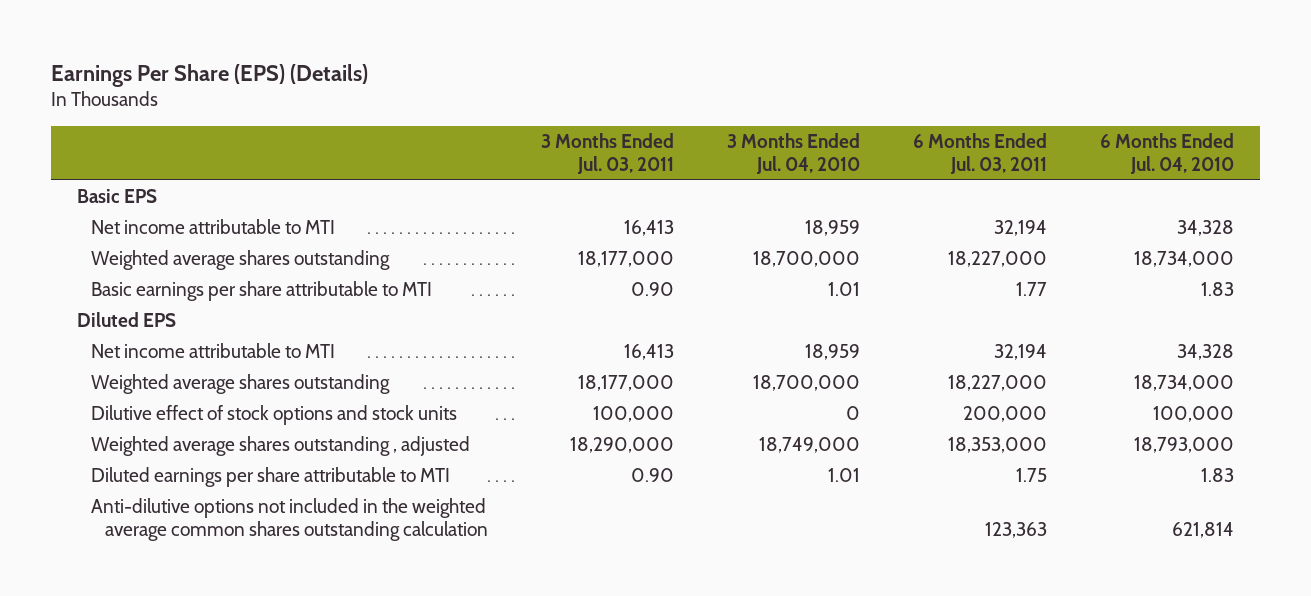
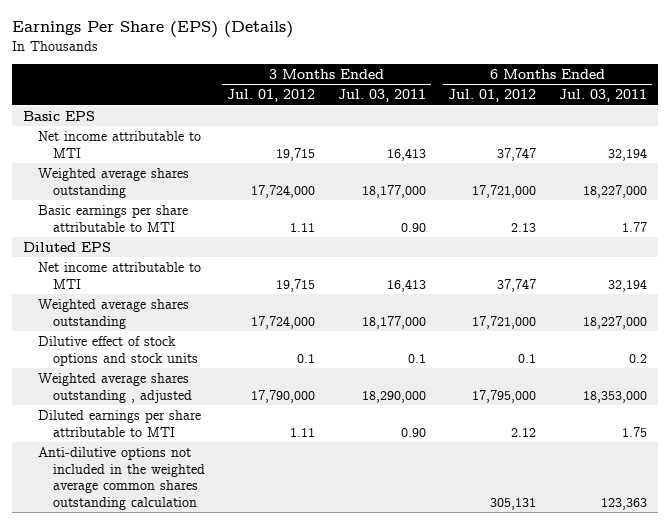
[726,132,860,174] 3 Months Ended Jul. 04, 2010 -> none
[1099,132,1234,174] 6 Months Ended Jul. 04, 2010 -> none
none -> [227,89,316,103] Jul. 01, 2012
none -> [448,89,537,103] Jul. 01, 2012
[593,405,675,422] 100,000 -> [407,353,426,363] 0.1
[962,405,1047,422] 200,000 -> [628,353,647,363] 0.2

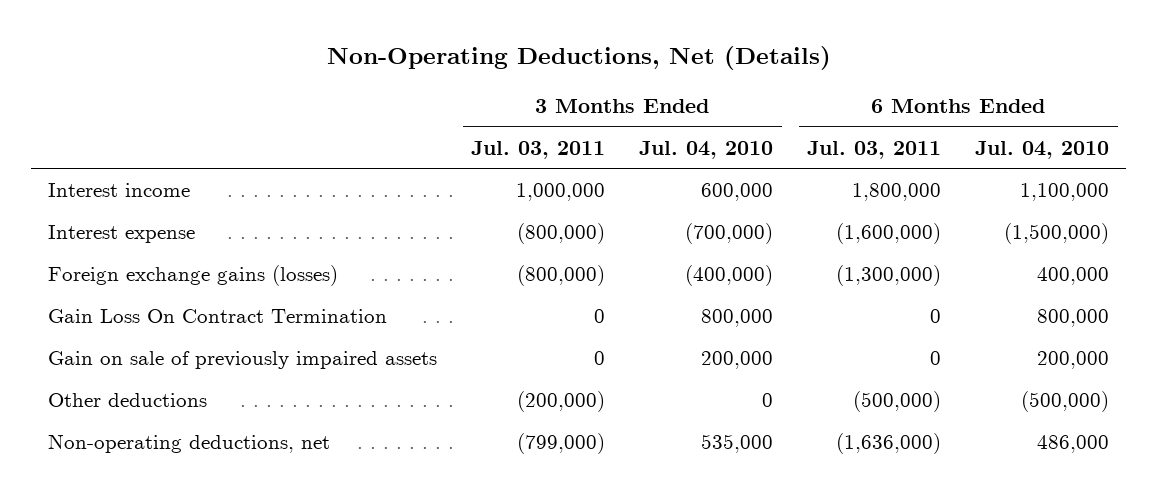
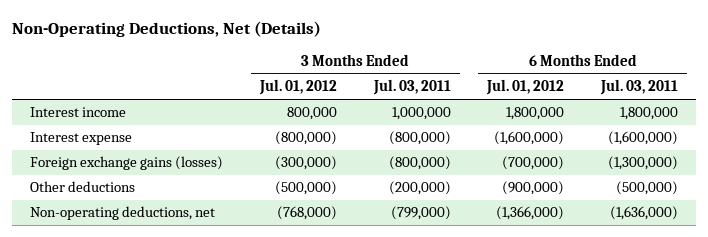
[639,140,774,159] Jul. 04, 2010 -> none
[975,140,1110,159] Jul. 04, 2010 -> none
none -> [258,79,337,96] Jul. 01, 2012
none -> [486,79,565,96] Jul. 01, 2012
[48,309,388,324] Gain Loss On Contract Termination -> none
[48,351,438,370] Gain on sale of previously impaired assets -> none

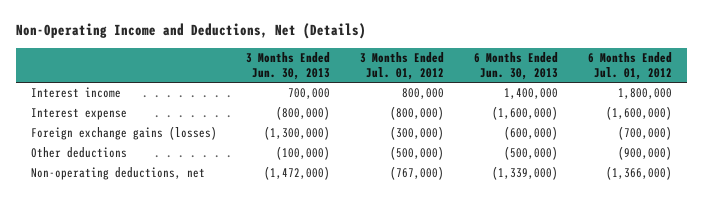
[12,21,322,38] Non-Operating Deductions, Net (Details) -> [15,23,366,40] Non-Operating Income and Deductions, Net (Details)
[372,79,451,96] Jul. 03, 2011 -> none
[599,79,678,96] Jul. 03, 2011 -> none
none -> [246,52,331,80] 3 Months Ended Jun. 30, 2013
none -> [473,52,558,80] 6 Months Ended Jun. 30, 2013
[276,206,337,221] (768,000) -> [390,166,445,181] (767,000)

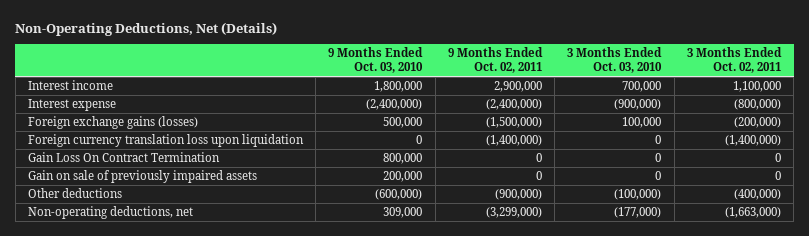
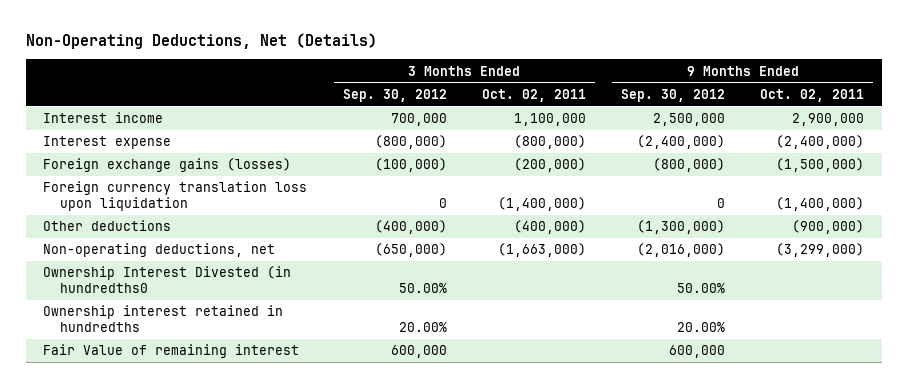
[328,46,424,74] 9 Months Ended Oct. 03, 2010 -> none
[567,46,663,74] 3 Months Ended Oct. 03, 2010 -> none
none -> [342,89,447,103] Sep. 30, 2012
none -> [621,89,726,103] Sep. 30, 2012
[27,152,220,163] Gain Loss On Contract Termination -> none
[27,170,257,184] Gain on sale of previously impaired assets -> none
none -> [43,266,292,293] Ownership Interest Divested (in hundredths0
none -> [43,305,284,332] Ownership interest retained in hundredths
none -> [43,344,300,359] Fair Value of remaining interest

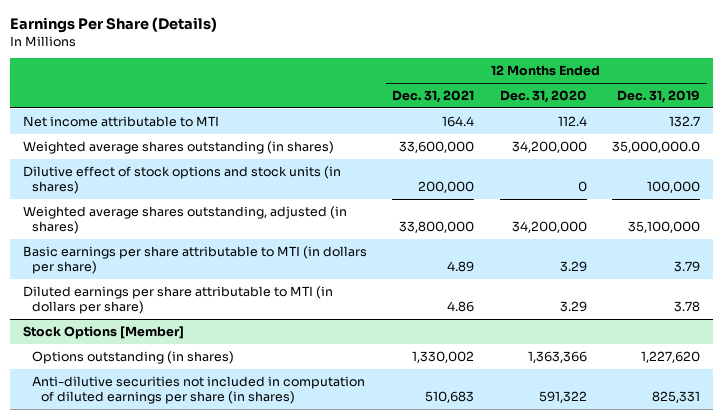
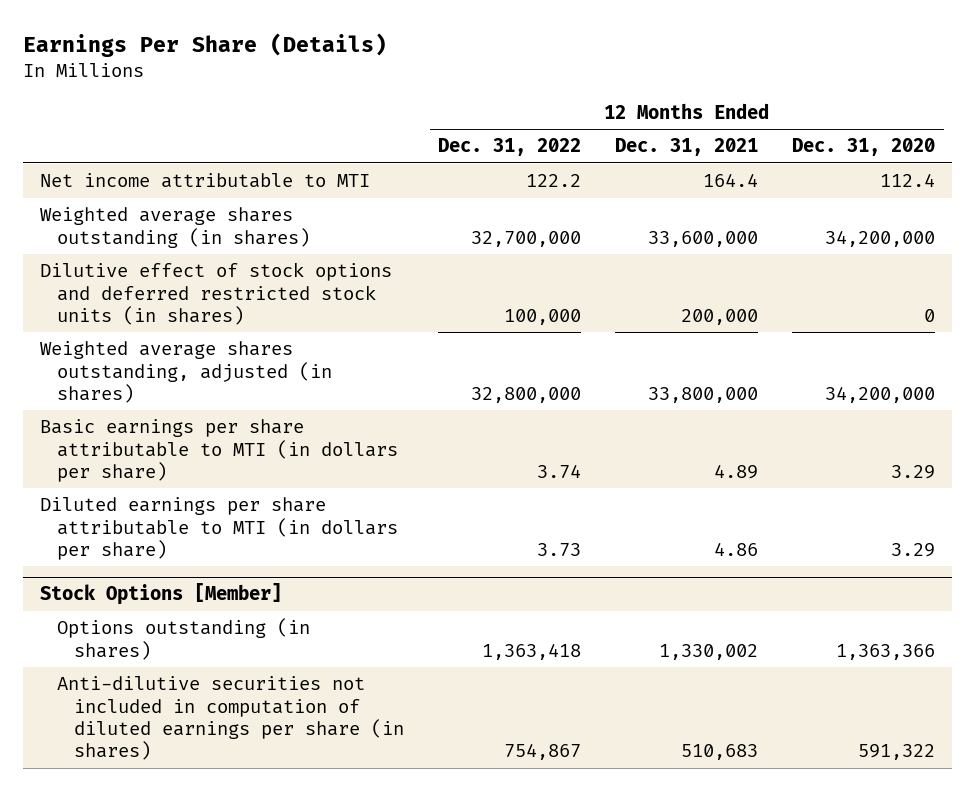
[617,90,701,104] Dec. 31, 2019 -> none
none -> [438,138,582,157] Dec. 31, 2022
[22,165,341,195] Dilutive effect of stock options and stock units (in shares) -> [40,262,393,326] Dilutive effect of stock options and deferred restricted stock units (in shares)

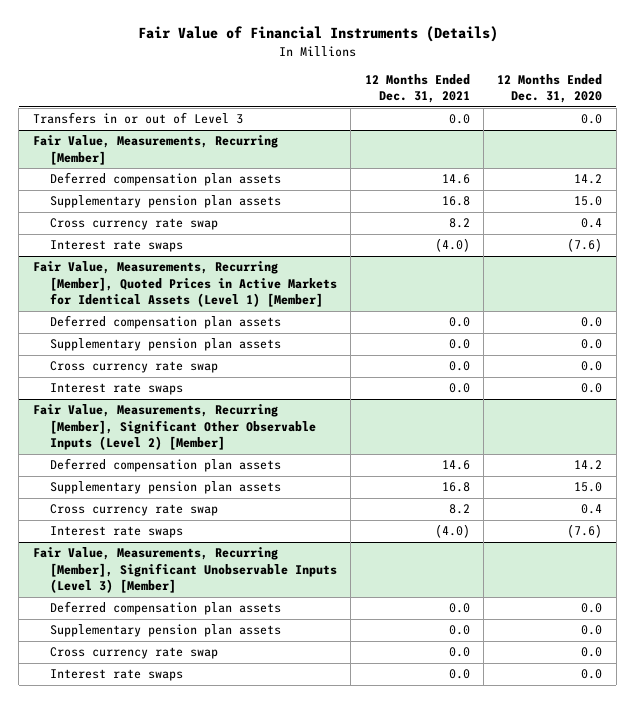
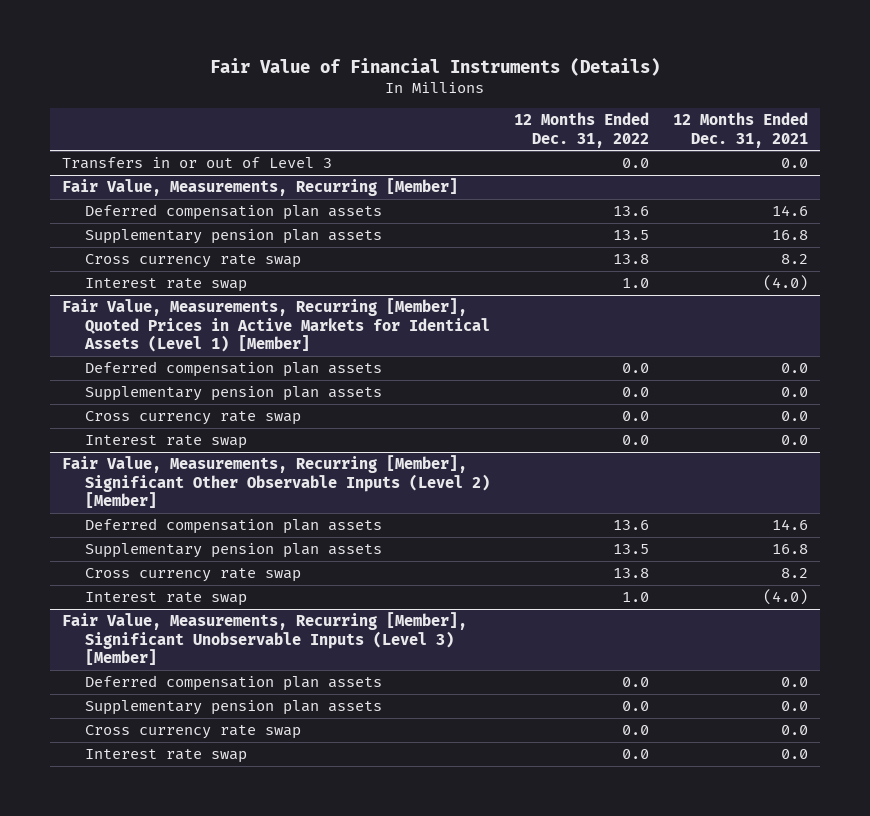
[497,73,603,104] 12 Months Ended Dec. 31, 2020 -> none
none -> [513,112,649,148] 12 Months Ended Dec. 31, 2022
[49,240,183,253] Interest rate swaps -> [84,278,247,293] Interest rate swap
[49,383,183,396] Interest rate swaps -> [84,435,247,450] Interest rate swap
[49,526,183,539] Interest rate swaps -> [84,592,247,607] Interest rate swap
[49,669,183,682] Interest rate swaps -> [84,749,247,764] Interest rate swap

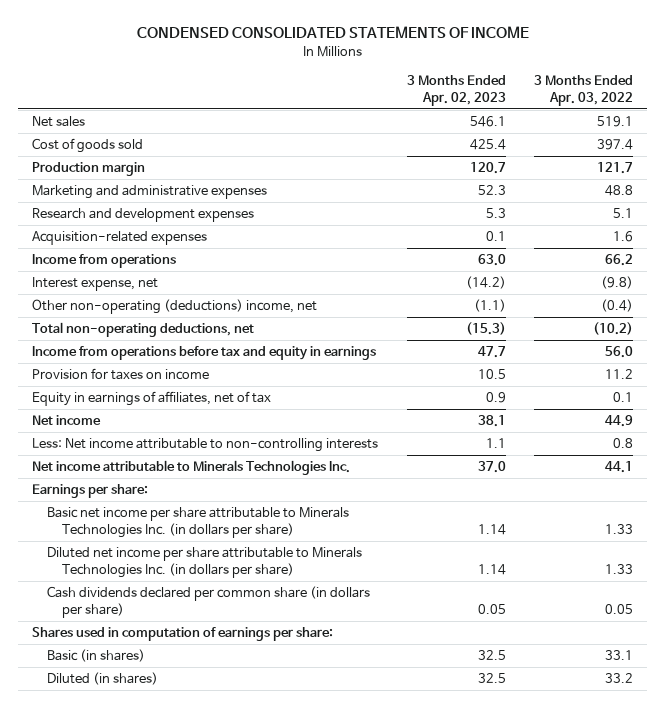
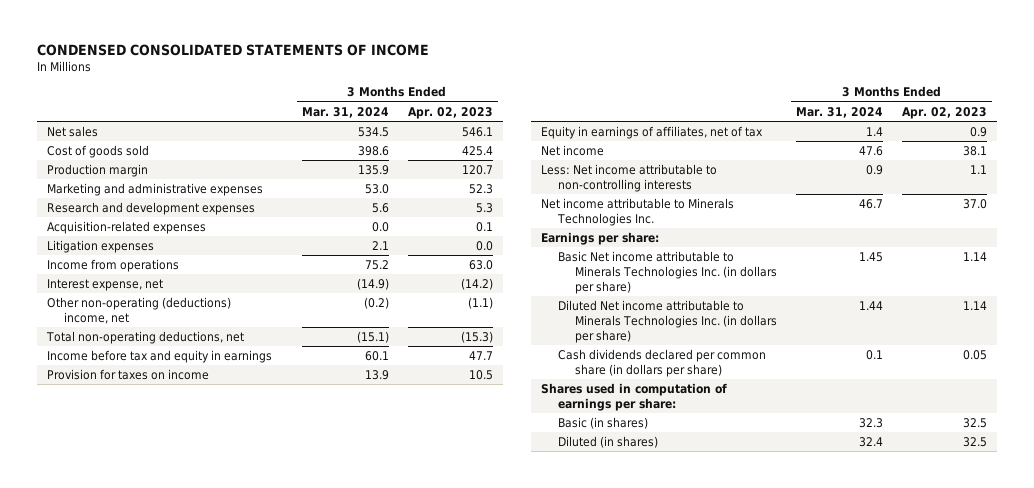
[533,75,633,106] 3 Months Ended Apr. 03, 2022 -> none
none -> [301,106,389,118] Mar. 31, 2024
none -> [46,239,154,253] Litigation expenses
[32,346,377,361] Income from operations before tax and equity in earnings -> [46,349,272,363] Income before tax and equity in earnings
[47,507,350,538] Basic net income per share attributable to Minerals Technologies Inc. (in dollars per share) -> [558,250,777,294] Basic Net income attributable to Minerals Technologies Inc. (in dollars per share)
[47,547,363,578] Diluted net income per share attributable to Minerals Technologies Inc. (in dollars per share) -> [558,299,777,343] Diluted Net income attributable to Minerals Technologies Inc. (in dollars per share)

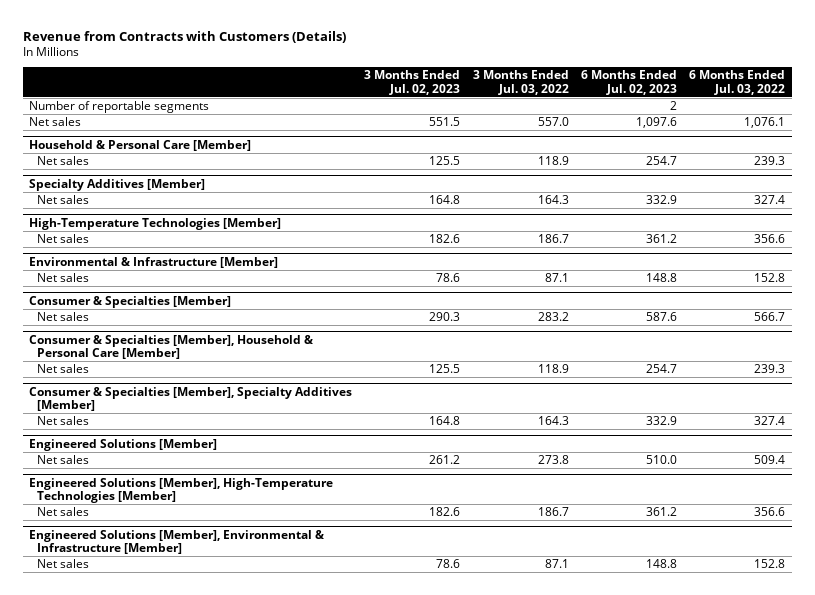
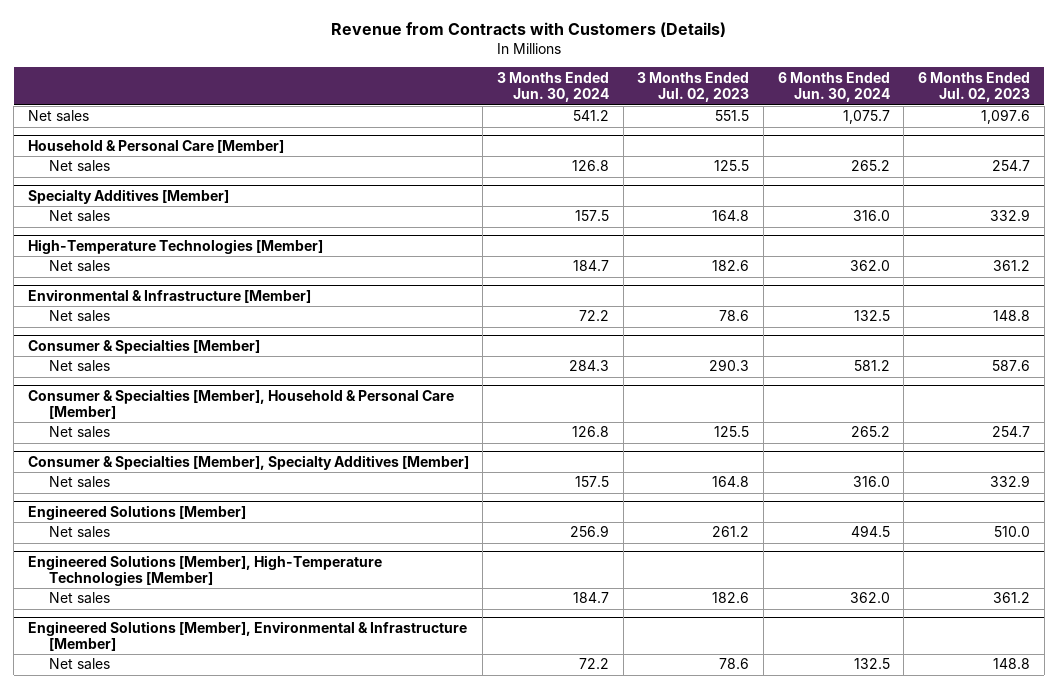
[472,70,569,95] 3 Months Ended Jul. 03, 2022 -> none
[689,70,786,95] 6 Months Ended Jul. 03, 2022 -> none
none -> [497,71,610,103] 3 Months Ended Jun. 30, 2024
none -> [777,71,890,103] 6 Months Ended Jun. 30, 2024
[29,101,210,114] Number of reportable segments -> none

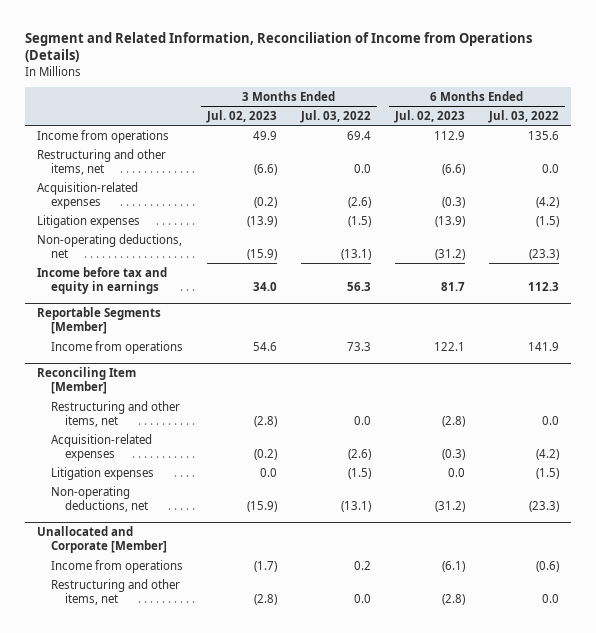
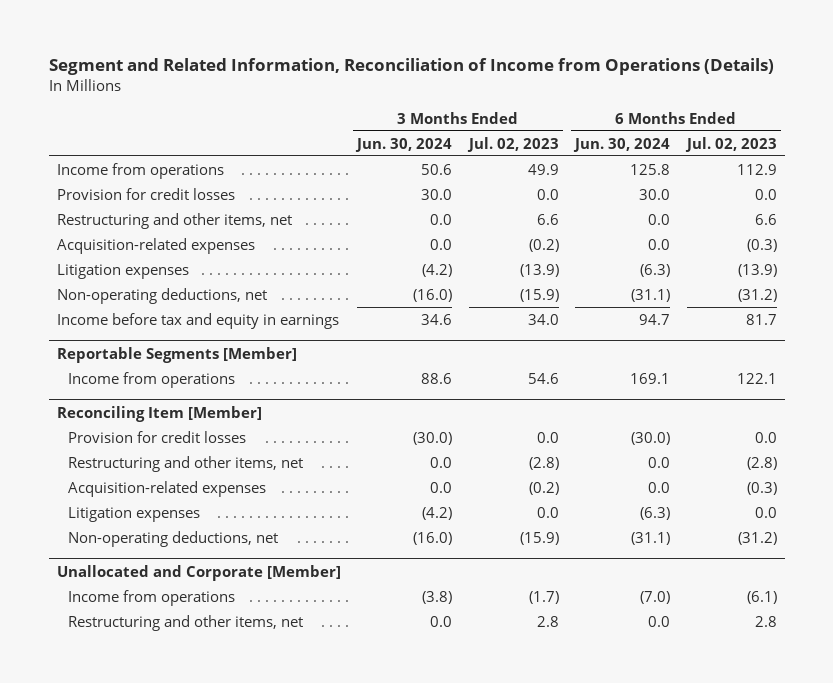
[300,109,372,123] Jul. 03, 2022 -> none
[488,109,560,123] Jul. 03, 2022 -> none
none -> [355,137,453,152] Jun. 30, 2024
none -> [573,137,671,152] Jun. 30, 2024
none -> [56,187,235,200] Provision for credit losses
[254,164,278,176] (6.6) -> [536,213,559,225] 6.6
[442,164,466,176] (6.6) -> [754,213,777,225] 6.6
none -> [68,430,247,443] Provision for credit losses
[254,594,278,606] (2.8) -> [536,615,559,627] 2.8
[442,594,466,606] (2.8) -> [754,615,777,627] 2.8

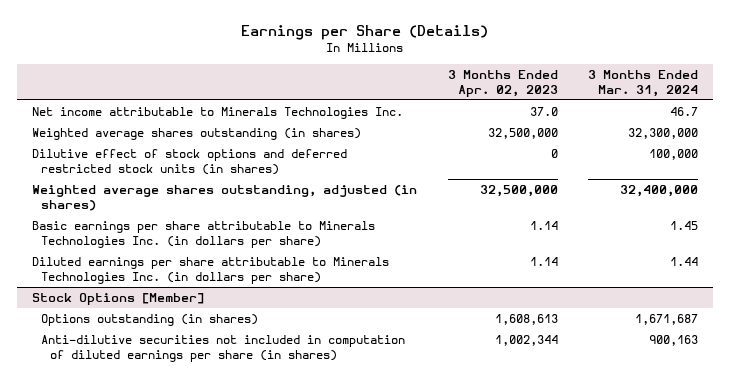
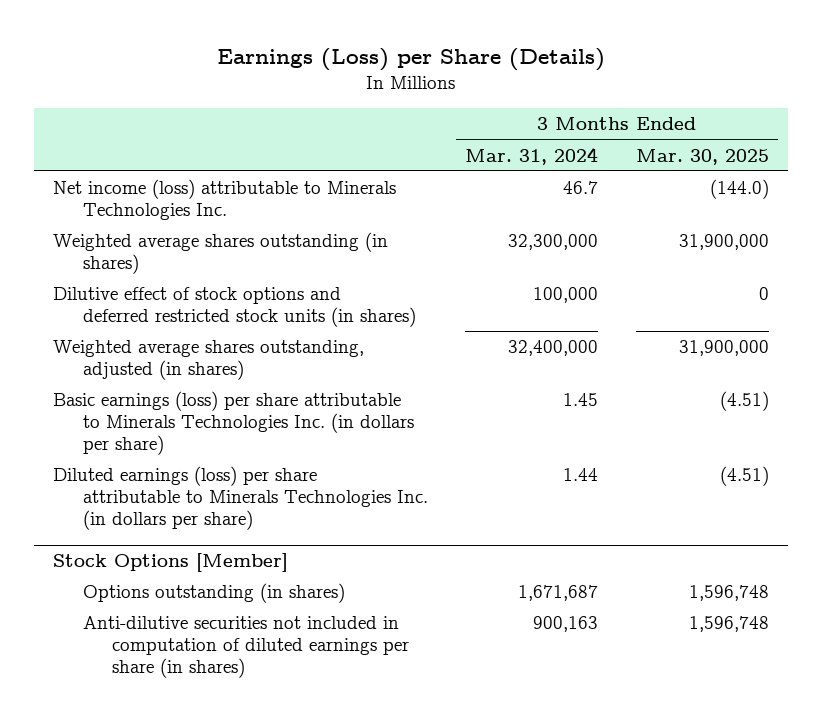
[241,24,489,40] Earnings per Share (Details) -> [217,47,606,71] Earnings (Loss) per Share (Details)
[447,69,558,97] 3 Months Ended Apr. 02, 2023 -> none
none -> [636,148,770,165] Mar. 30, 2025
[32,107,404,120] Net income attributable to Minerals Technologies Inc. -> [53,179,397,221] Net income (loss) attributable to Minerals Technologies Inc.
[32,221,376,248] Basic earnings per share attributable to Minerals Technologies Inc. (in dollars per share) -> [53,391,414,456] Basic earnings (loss) per share attributable to Minerals Technologies Inc. (in dollars per share)
[32,257,390,284] Diluted earnings per share attributable to Minerals Technologies Inc. (in dollars per share) -> [53,466,428,531] Diluted earnings (loss) per share attributable to Minerals Technologies Inc. (in dollars per share)

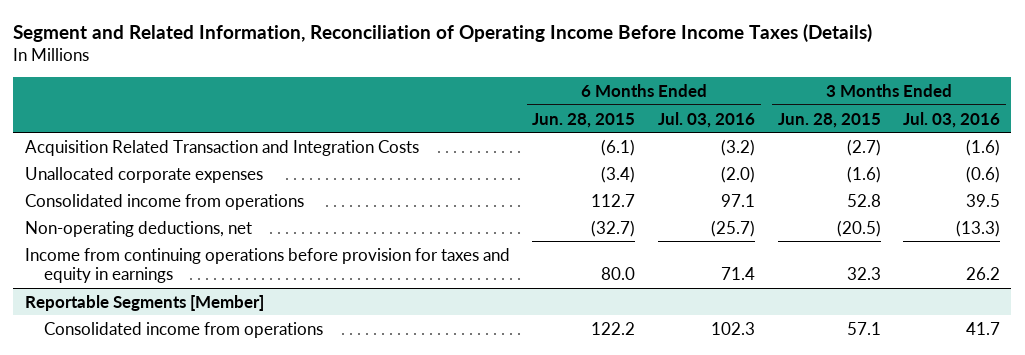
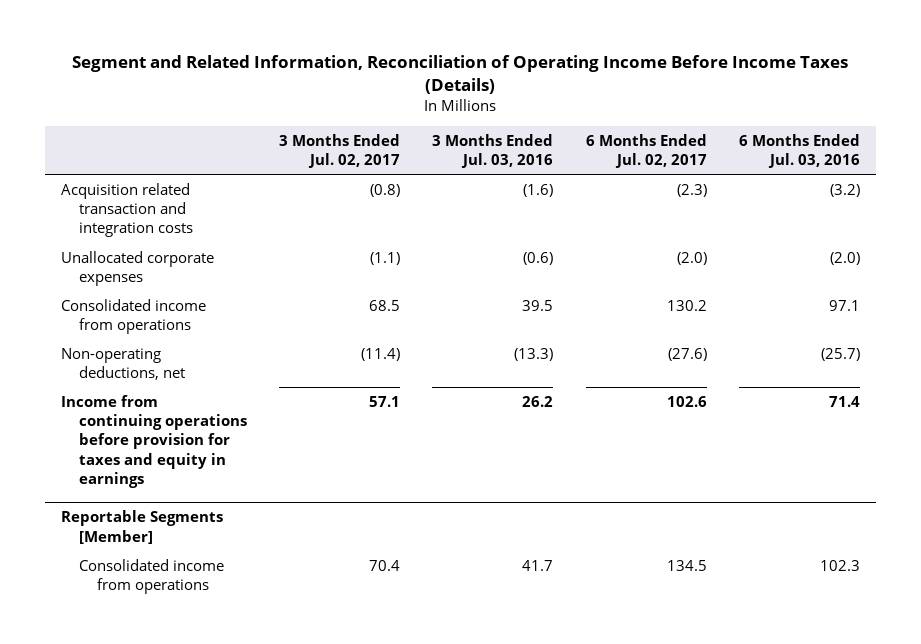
[532,112,636,128] Jun. 28, 2015 -> none
[777,112,881,128] Jun. 28, 2015 -> none
none -> [279,133,401,168] 3 Months Ended Jul. 02, 2017
none -> [585,133,707,168] 6 Months Ended Jul. 02, 2017
[24,139,419,156] Acquisition Related Transaction and Integration Costs -> [61,182,194,238] Acquisition related transaction and integration costs

